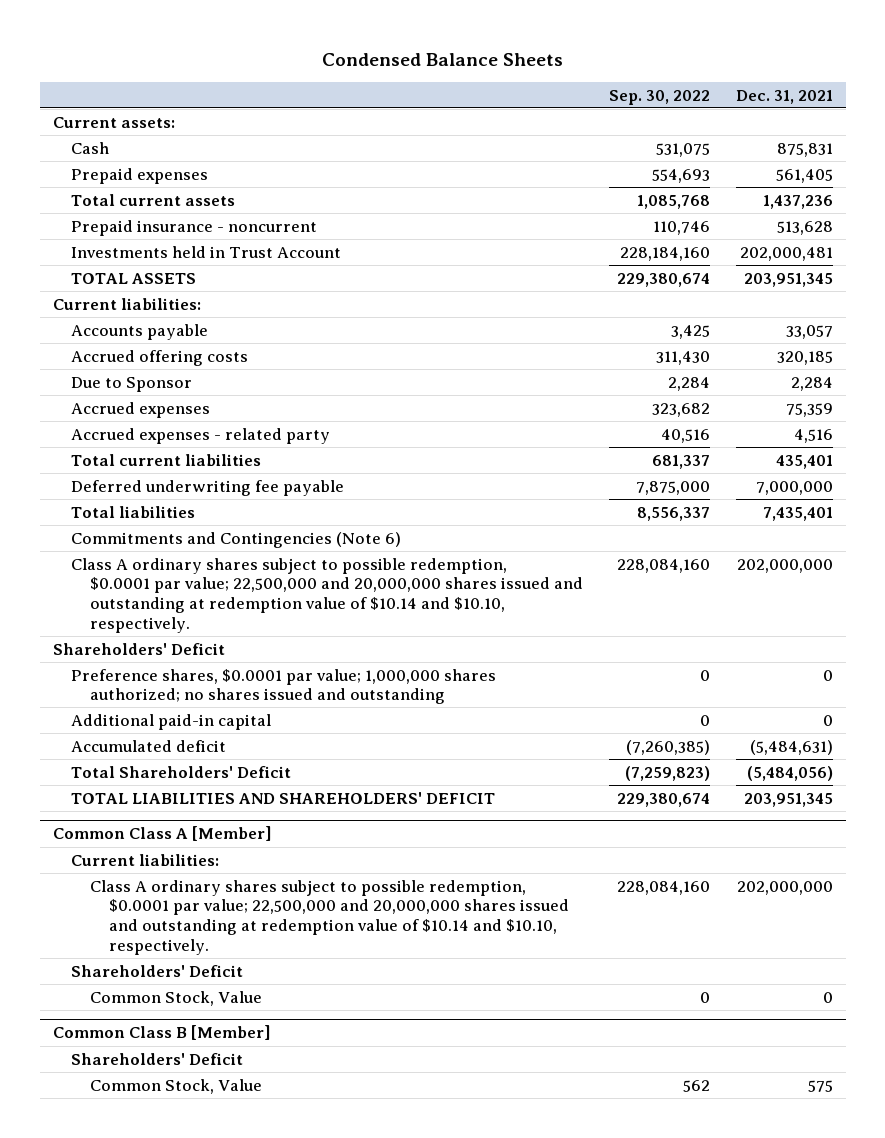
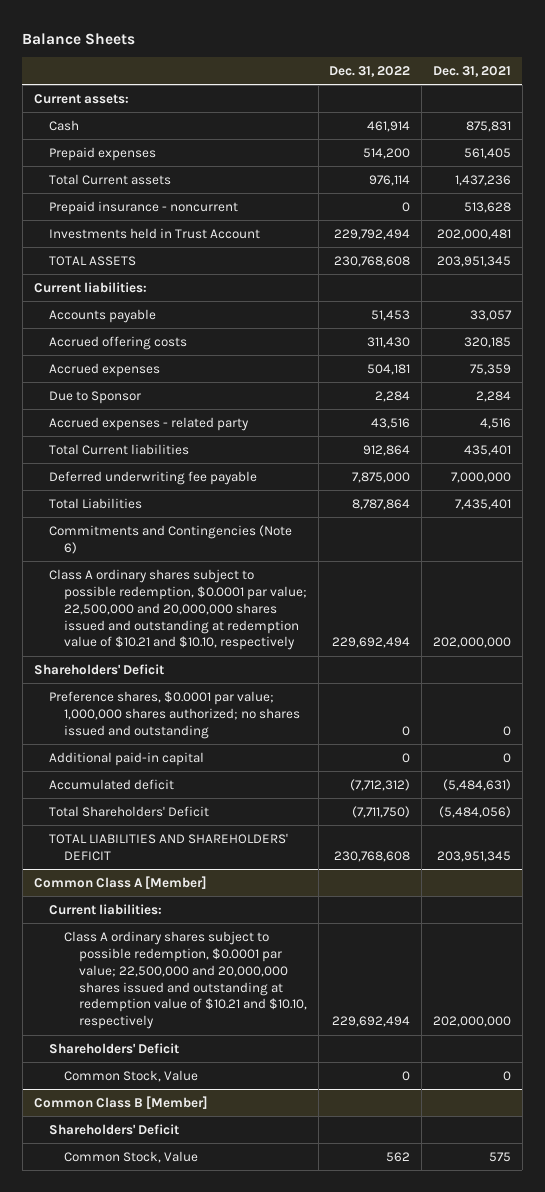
[321,52,563,66] Condensed Balance Sheets -> [22,32,136,45] Balance Sheets
[608,89,710,105] Sep. 30, 2022 -> none
none -> [329,66,411,78] Dec. 31, 2022
[71,193,236,206] Total current assets -> [48,173,171,185] Total Current assets
[71,376,193,392] Due to Sponsor -> [48,390,141,404] Due to Sponsor
[71,453,262,466] Total current liabilities -> [48,443,189,455] Total Current liabilities
[71,505,196,518] Total liabilities -> [48,497,142,509] Total Liabilities
[71,557,584,633] Class A ordinary shares subject to possible redemption, $0.0001 par value; 22,500,000 and 20,000,000 shares issued and outstanding at redemption value of $10.14 and $10.10, respectively. -> [48,568,307,651] Class A ordinary shares subject to possible redemption, $0.0001 par value; 22,500,000 and 20,000,000 shares issued and outstanding at redemption value of $10.21 and $10.10, respectively
[90,879,569,955] Class A ordinary shares subject to possible redemption, $0.0001 par value; 22,500,000 and 20,000,000 shares issued and outstanding at redemption value of $10.14 and $10.10, respectively. -> [63,930,307,1030] Class A ordinary shares subject to possible redemption, $0.0001 par value; 22,500,000 and 20,000,000 shares issued and outstanding at redemption value of $10.21 and $10.10, respectively

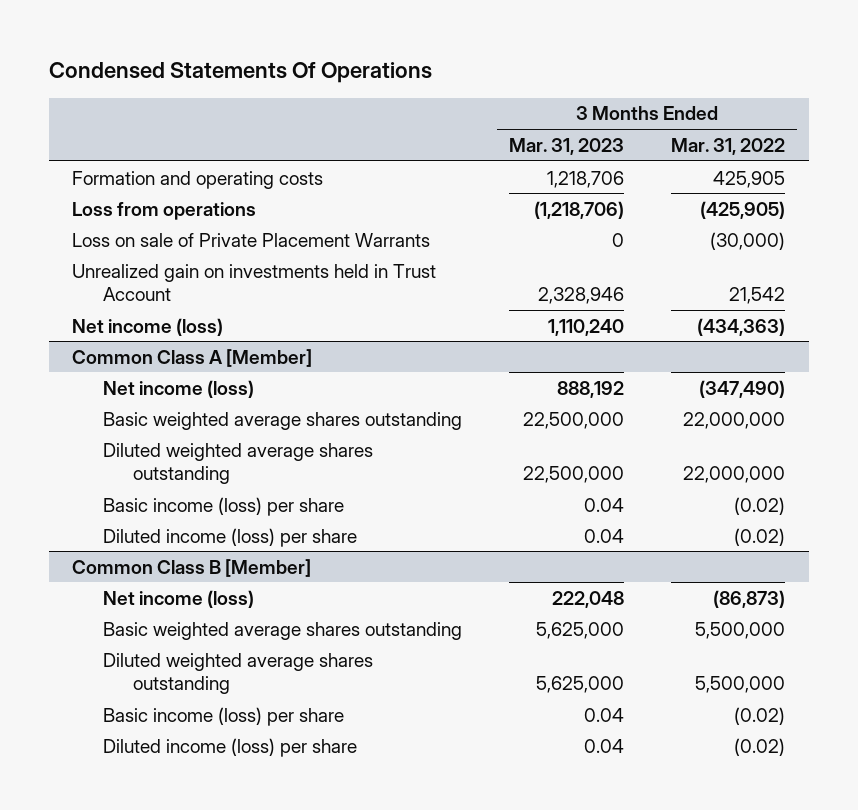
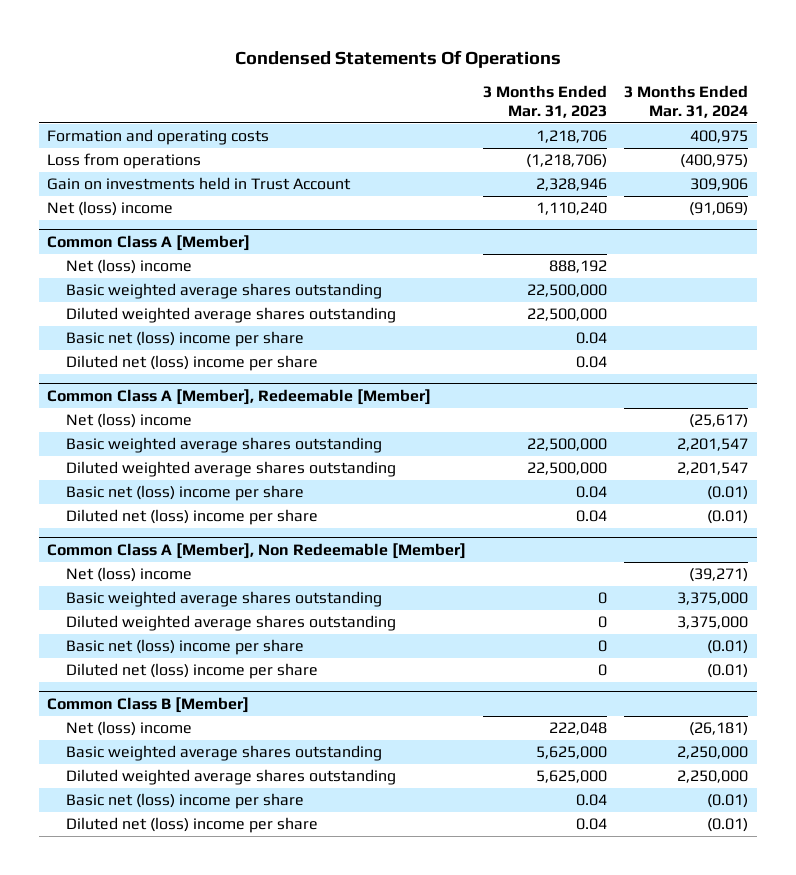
[671,137,786,155] Mar. 31, 2022 -> none
none -> [624,85,749,118] 3 Months Ended Mar. 31, 2024
[72,232,431,247] Loss on sale of Private Placement Warrants -> none
[72,263,437,302] Unrealized gain on investments held in Trust Account -> [47,177,352,191] Gain on investments held in Trust Account
[72,317,224,336] Net income (loss) -> [47,201,174,217] Net (loss) income
[102,379,254,398] Net income (loss) -> [65,259,192,275] Net (loss) income
[102,496,344,516] Basic income (loss) per share -> [65,331,304,348] Basic net (loss) income per share
[102,527,357,547] Diluted income (loss) per share -> [65,355,318,372] Diluted net (loss) income per share
none -> [47,388,432,405] Common Class A [Member], Redeemable [Member]
none -> [65,413,192,429] Net (loss) income
none -> [65,437,382,454] Basic weighted average shares outstanding
none -> [65,461,396,478] Diluted weighted average shares outstanding
none -> [65,485,304,502] Basic net (loss) income per share
none -> [65,509,318,526] Diluted net (loss) income per share
none -> [47,542,467,559] Common Class A [Member], Non Redeemable [Member]
none -> [65,567,192,583] Net (loss) income
none -> [65,591,382,608] Basic weighted average shares outstanding
none -> [65,615,396,632] Diluted weighted average shares outstanding
none -> [65,639,304,656] Basic net (loss) income per share
none -> [65,663,318,680] Diluted net (loss) income per share
[102,589,254,608] Net income (loss) -> [65,721,192,737] Net (loss) income
[102,706,344,726] Basic income (loss) per share -> [65,793,304,810] Basic net (loss) income per share
[102,737,357,757] Diluted income (loss) per share -> [65,817,318,834] Diluted net (loss) income per share

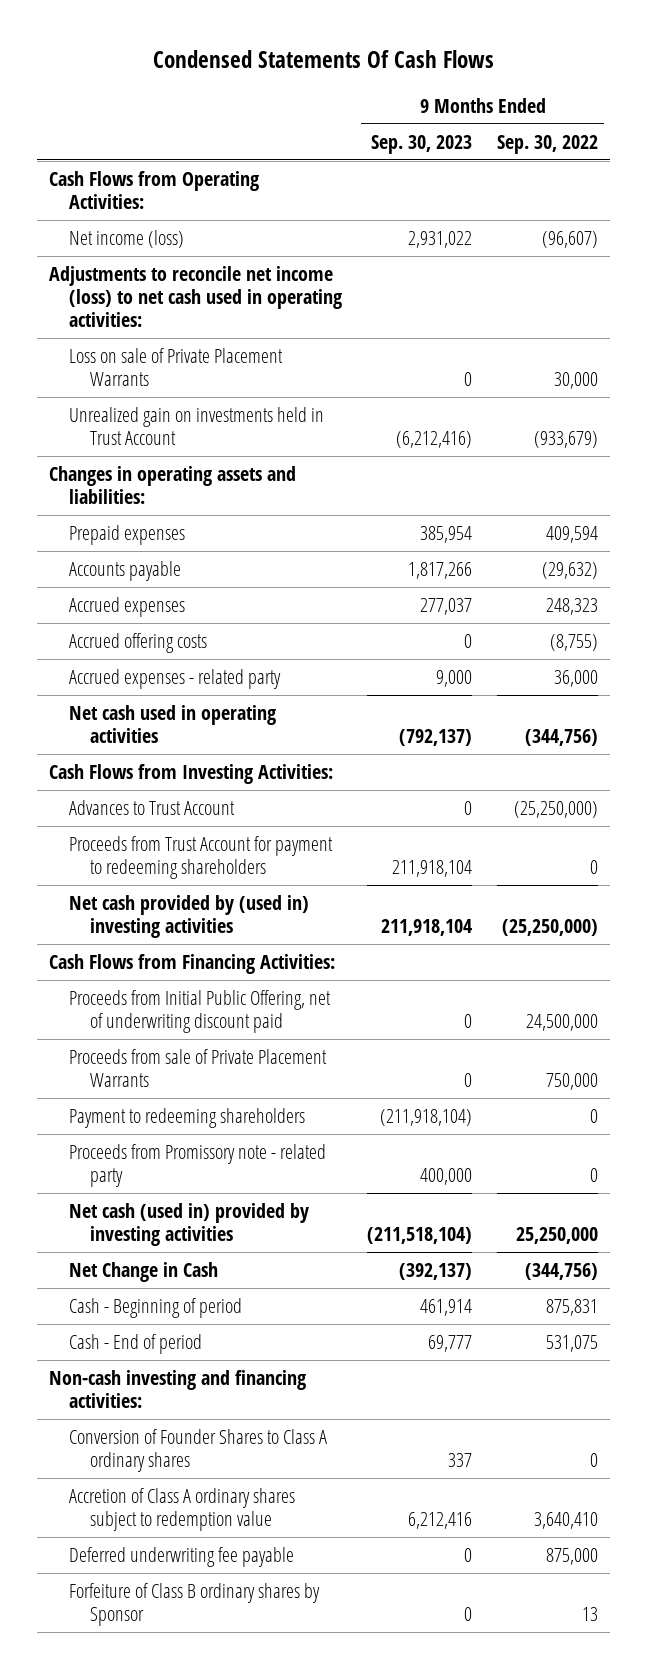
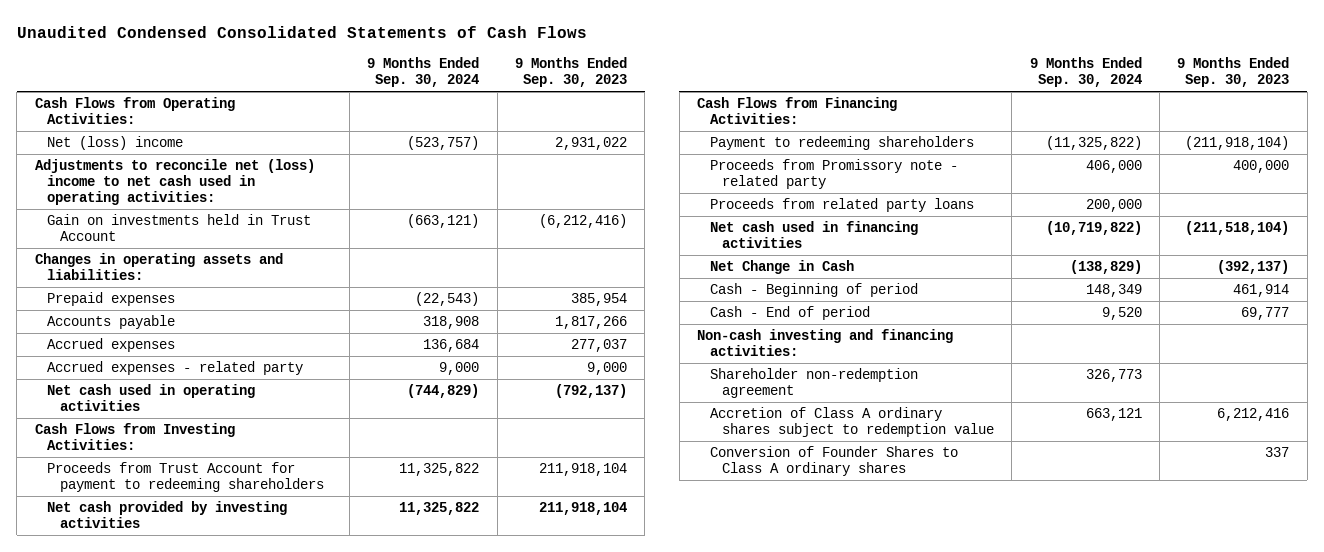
[152,49,494,68] Condensed Statements Of Cash Flows -> [16,26,587,39] Unaudited Condensed Consolidated Statements of Cash Flows
[496,134,598,154] Sep. 30, 2022 -> none
none -> [367,57,480,88] 9 Months Ended Sep. 30, 2024
[69,348,284,387] Loss on sale of Private Placement Warrants -> none
[69,230,185,249] Net income (loss) -> [47,136,184,151] Net (loss) income
[49,266,343,328] Adjustments to reconcile net income (loss) to net cash used in operating activities: -> [34,159,315,206] Adjustments to reconcile net (loss) income to net cash used in operating activities:
[69,407,325,446] Unrealized gain on investments held in Trust Account -> [47,214,312,242] Gain on investments held in Trust Account
[69,633,208,654] Accrued offering costs -> none
[69,800,236,816] Advances to Trust Account -> none
[69,895,310,939] Net cash provided by (used in) investing activities -> [47,501,288,529] Net cash provided by investing activities
[69,990,332,1034] Proceeds from Initial Public Offering, net of underwriting discount paid -> none
[69,1049,328,1088] Proceeds from sale of Private Placement Warrants -> none
none -> [709,198,974,213] Proceeds from related party loans
[69,1203,310,1247] Net cash (used in) provided by investing activities -> [709,221,918,249] Net cash used in financing activities
none -> [709,368,918,399] Shareholder non-redemption agreement
[69,1547,295,1568] Deferred underwriting fee payable -> none
[69,1583,321,1627] Forfeiture of Class B ordinary shares by Sponsor -> none
[69,1429,328,1473] Conversion of Founder Shares to Class A ordinary shares -> [709,446,958,477] Conversion of Founder Shares to Class A ordinary shares

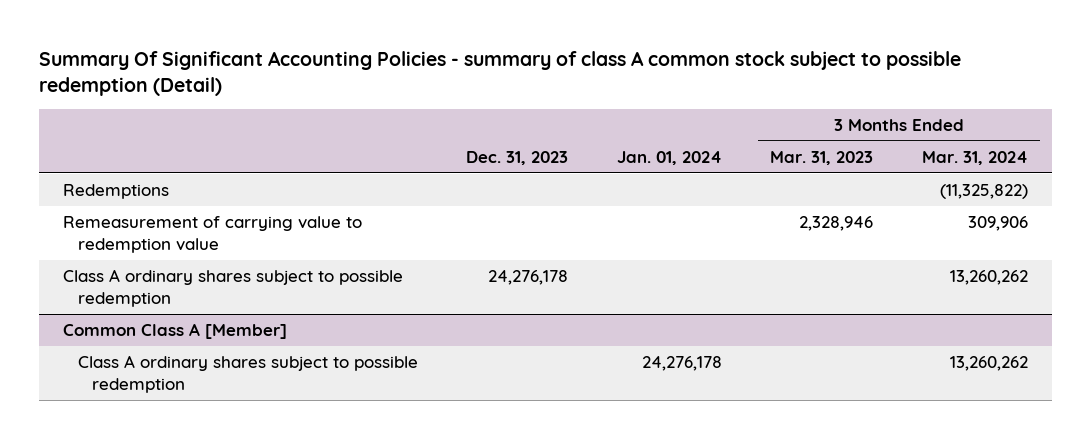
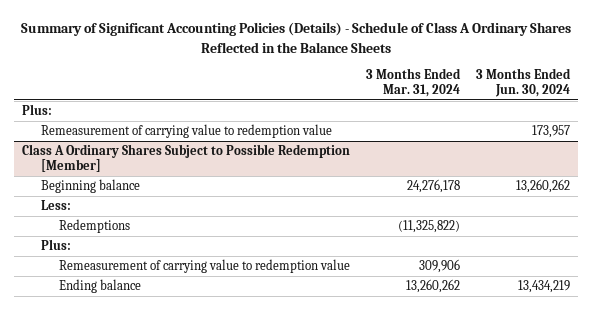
[38,50,961,97] Summary Of Significant Accounting Policies - summary of class A common stock subject to possible redemption (Detail) -> [21,22,572,53] Summary of Significant Accounting Policies (Details) - Schedule of Class A Ordinary Shares Reflected in the Balance Sheets
[466,150,569,165] Dec. 31, 2023 -> none
[616,150,722,165] Jan. 01, 2024 -> none
[770,150,874,165] Mar. 31, 2023 -> none
none -> [476,68,572,97] 3 Months Ended Jun. 30, 2024
none -> [22,104,53,116] Plus:
none -> [40,124,332,139] Remeasurement of carrying value to redemption value
none -> [22,144,351,172] Class A Ordinary Shares Subject to Possible Redemption [Member]
none -> [40,179,140,194] Beginning balance
none -> [40,200,71,211] Less:
none -> [40,239,71,251] Plus:
[63,322,288,339] Common Class A [Member] -> none
[77,354,418,394] Class A ordinary shares subject to possible redemption -> none
[63,268,404,308] Class A ordinary shares subject to possible redemption -> [59,279,142,294] Ending balance

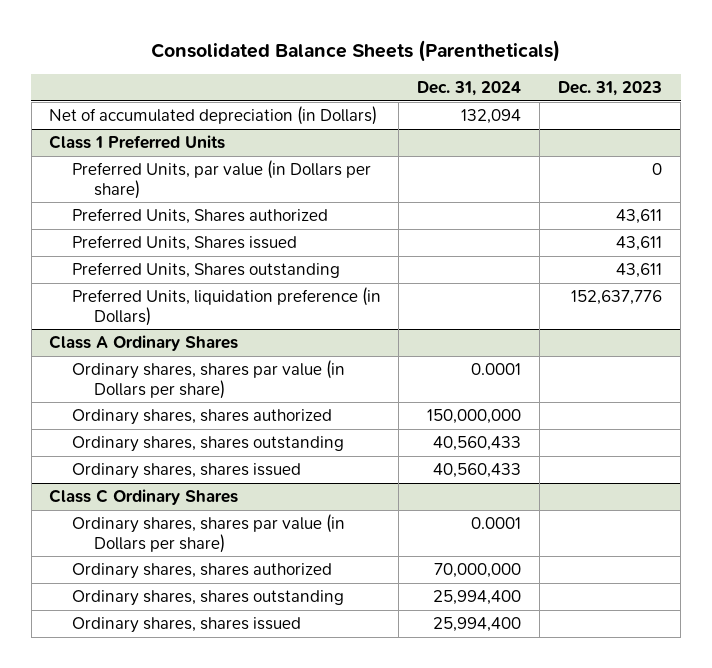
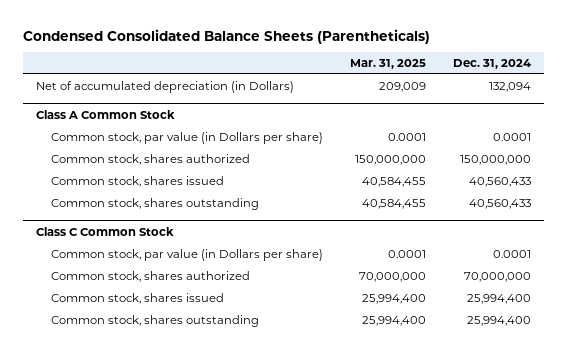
[150,40,560,63] Consolidated Balance Sheets (Parentheticals) -> [22,28,430,44] Condensed Consolidated Balance Sheets (Parentheticals)
[558,81,663,97] Dec. 31, 2023 -> none
none -> [349,59,426,70] Mar. 31, 2025
[49,135,226,150] Class 1 Preferred Units -> none
[71,160,371,199] Preferred Units, par value (in Dollars per share) -> none
[71,208,328,225] Preferred Units, Shares authorized -> none
[71,235,297,252] Preferred Units, Shares issued -> none
[71,262,340,279] Preferred Units, Shares outstanding -> none
[71,287,381,326] Preferred Units, liquidation preference (in Dollars) -> none
[49,335,239,352] Class A Ordinary Shares -> [36,109,176,119] Class A Common Stock
[71,360,345,399] Ordinary shares, shares par value (in Dollars per share) -> [51,131,324,144] Common stock, par value (in Dollars per share)
[71,409,332,426] Ordinary shares, shares authorized -> [51,153,251,165] Common stock, shares authorized
[71,436,344,453] Ordinary shares, shares outstanding -> [51,175,225,187] Common stock, shares issued
[71,463,301,480] Ordinary shares, shares issued -> [51,197,260,210] Common stock, shares outstanding
[49,489,239,506] Class C Ordinary Shares -> [36,226,175,236] Class C Common Stock
[71,514,345,553] Ordinary shares, shares par value (in Dollars per share) -> [51,248,324,261] Common stock, par value (in Dollars per share)
[71,563,332,580] Ordinary shares, shares authorized -> [51,270,251,282] Common stock, shares authorized
[71,590,344,607] Ordinary shares, shares outstanding -> [51,292,225,304] Common stock, shares issued
[71,617,301,634] Ordinary shares, shares issued -> [51,314,260,327] Common stock, shares outstanding

